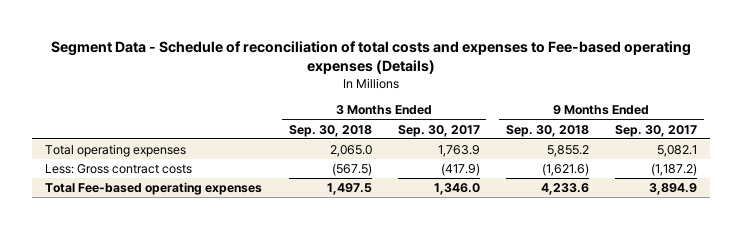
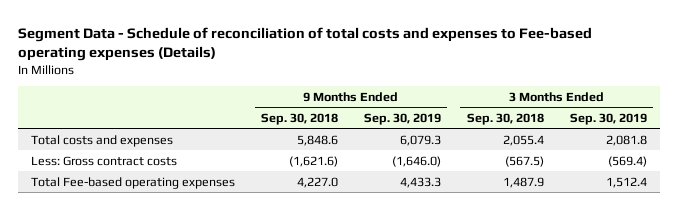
[397,124,480,137] Sep. 30, 2017 -> none
[614,124,697,137] Sep. 30, 2017 -> none
none -> [364,112,442,125] Sep. 30, 2019
none -> [569,112,647,125] Sep. 30, 2019
[45,144,187,158] Total operating expenses -> [31,134,174,147] Total costs and expenses
[329,145,372,158] 2,065.0 -> [502,134,544,146] 2,055.4
[546,145,589,158] 5,855.2 -> [297,134,339,146] 5,848.6
[326,183,372,196] 1,497.5 -> [502,176,544,188] 1,487.9
[540,183,589,196] 4,233.6 -> [297,176,339,188] 4,227.0

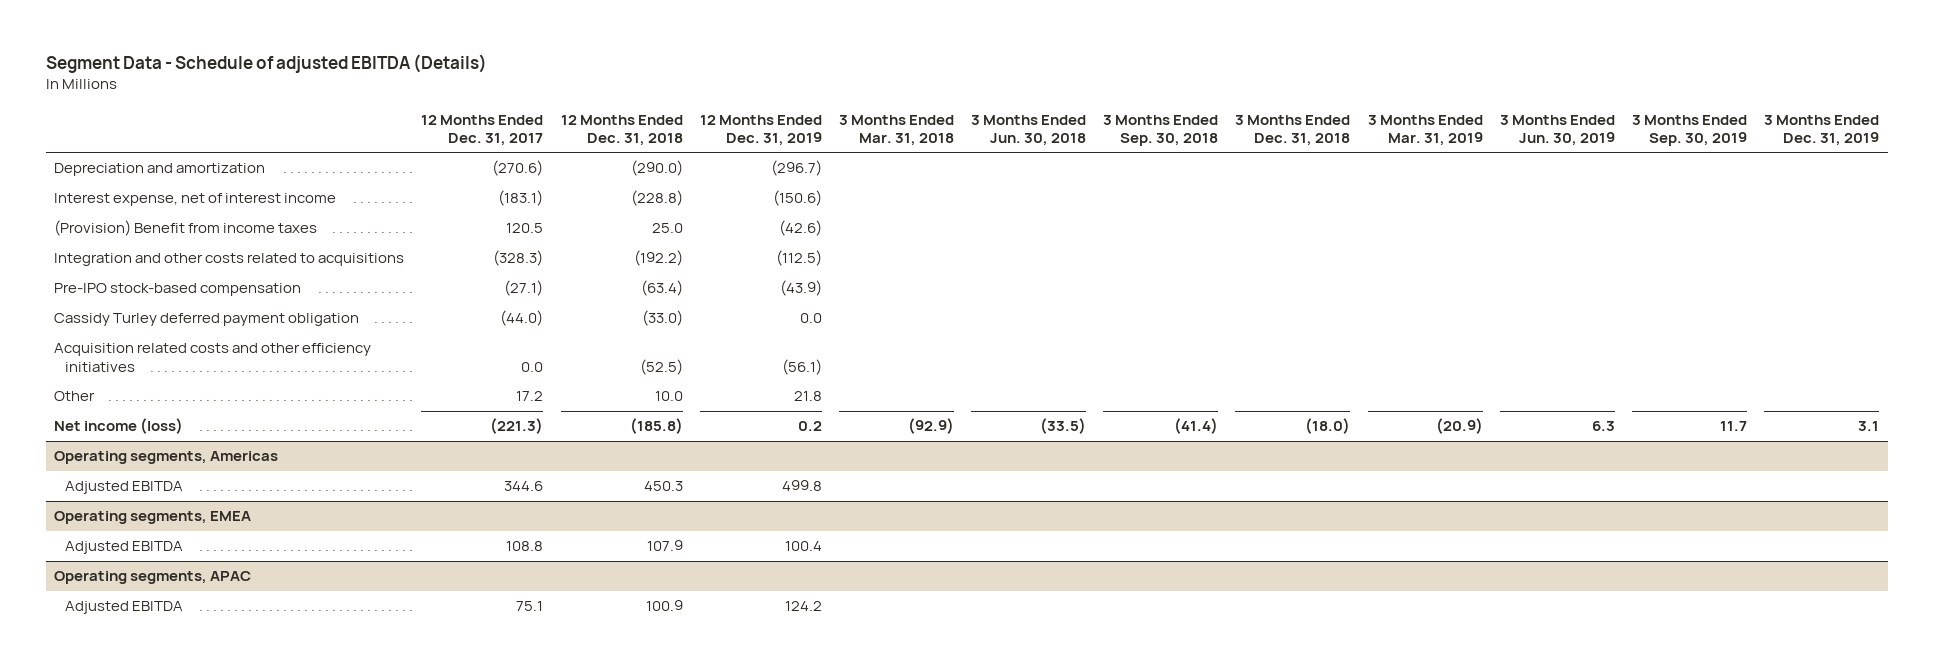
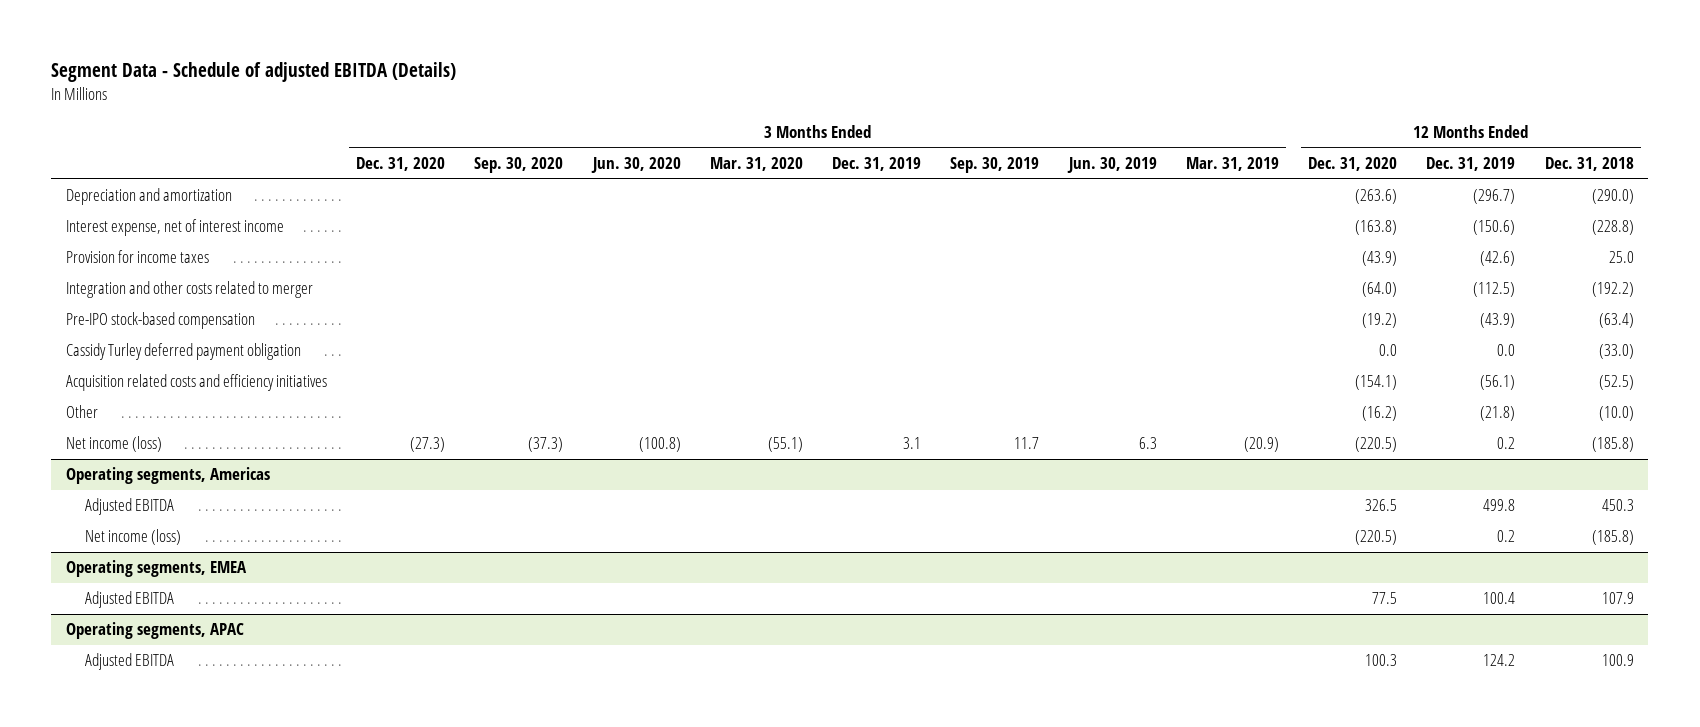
[421,114,544,146] 12 Months Ended Dec. 31, 2017 -> none
[838,114,954,146] 3 Months Ended Mar. 31, 2018 -> none
[971,114,1087,146] 3 Months Ended Jun. 30, 2018 -> none
[1103,114,1219,146] 3 Months Ended Sep. 30, 2018 -> none
[1235,114,1351,146] 3 Months Ended Dec. 31, 2018 -> none
none -> [356,157,446,172] Dec. 31, 2020
none -> [474,157,564,174] Sep. 30, 2020
none -> [590,157,681,174] Jun. 30, 2020
none -> [709,157,803,172] Mar. 31, 2020
none -> [1308,157,1398,172] Dec. 31, 2020
[54,220,318,237] (Provision) Benefit from income taxes -> [65,250,209,264] Provision for income taxes
[54,253,405,267] Integration and other costs related to acquisitions -> [65,281,313,299] Integration and other costs related to merger
[54,343,372,372] Acquisition related costs and other efficiency initiatives -> [65,374,327,392] Acquisition related costs and efficiency initiatives
[654,391,683,402] 10.0 -> [1598,406,1634,422] (10.0)
[793,391,822,402] 21.8 -> [1480,406,1516,422] (21.8)
none -> [85,529,182,546] Net income (loss)

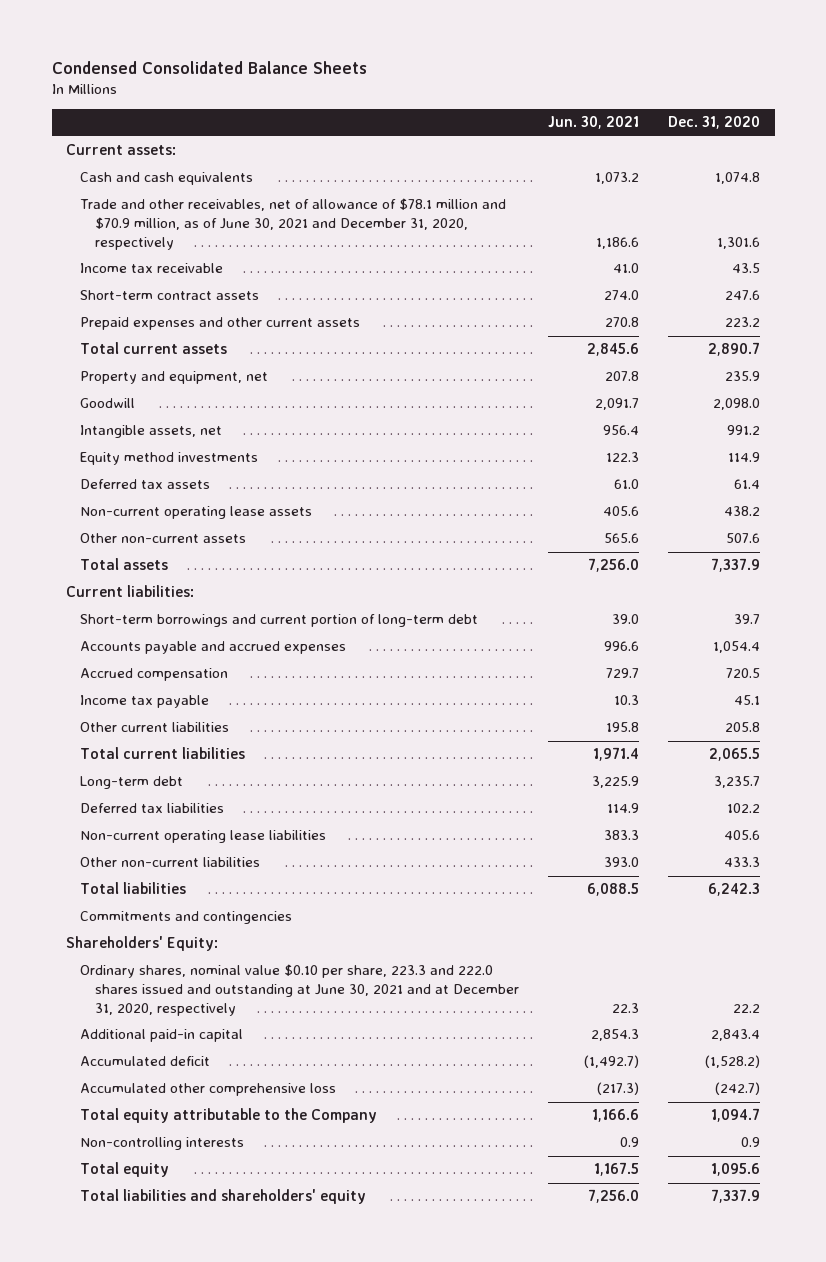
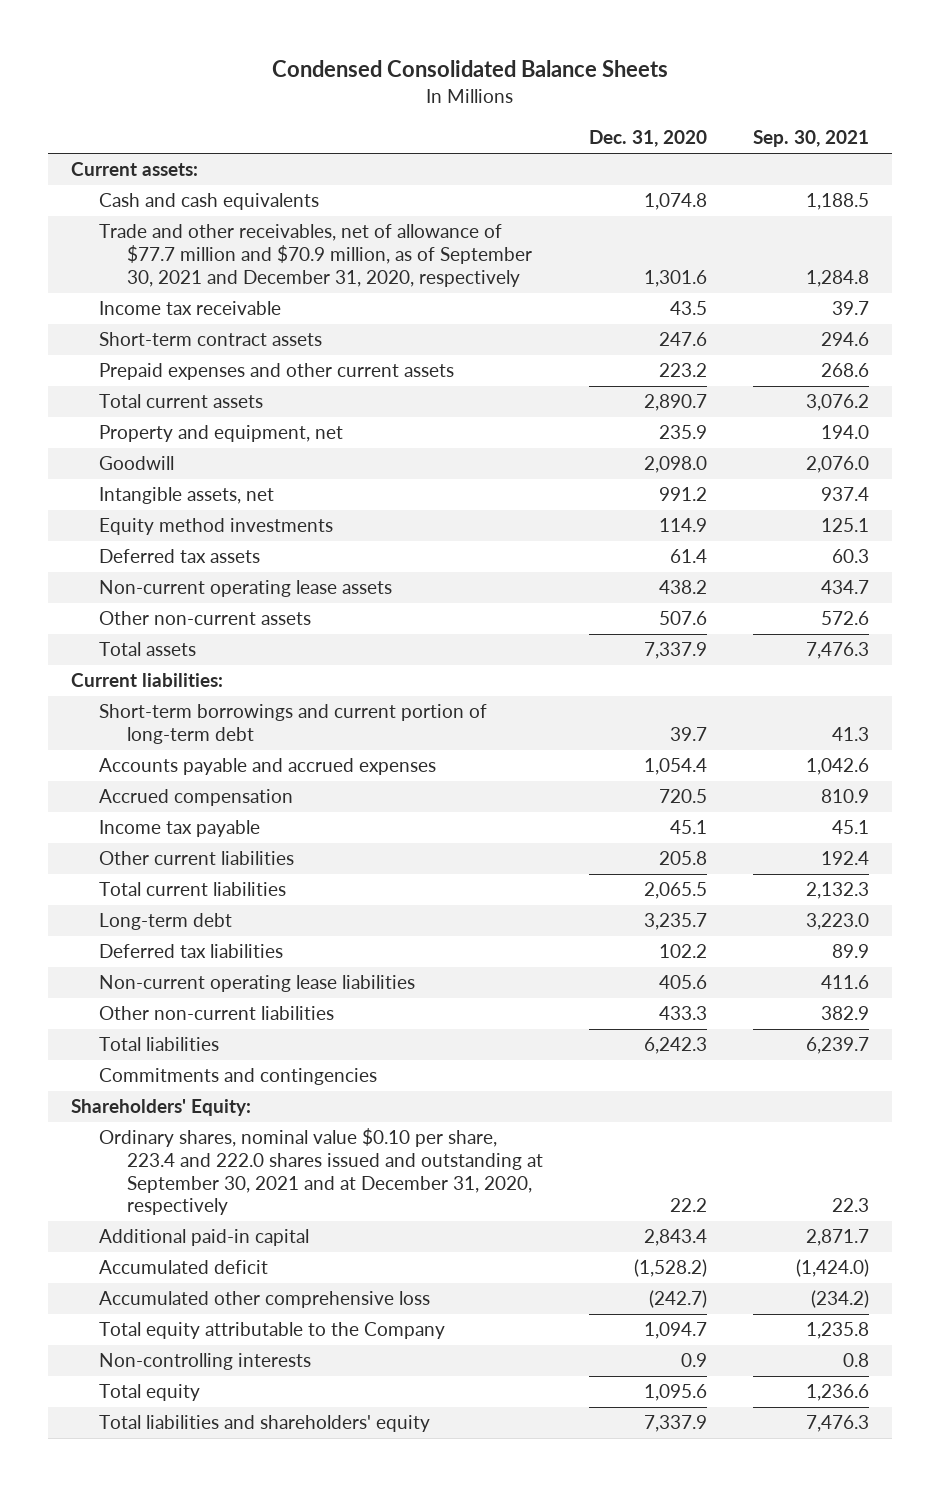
[547,116,639,130] Jun. 30, 2021 -> none
none -> [752,130,869,148] Sep. 30, 2021
[80,198,507,251] Trade and other receivables, net of allowance of $78.1 million and $70.9 million, as of June 30, 2021 and December 31, 2020, respectively -> [98,224,532,287] Trade and other receivables, net of allowance of $77.7 million and $70.9 million, as of September 30, 2021 and December 31, 2020, respectively
[80,964,519,1017] Ordinary shares, nominal value $0.10 per share, 223.3 and 222.0 shares issued and outstanding at June 30, 2021 and at December 31, 2020, respectively -> [98,1128,543,1216] Ordinary shares, nominal value $0.10 per share, 223.4 and 222.0 shares issued and outstanding at September 30, 2021 and at December 31, 2020, respectively

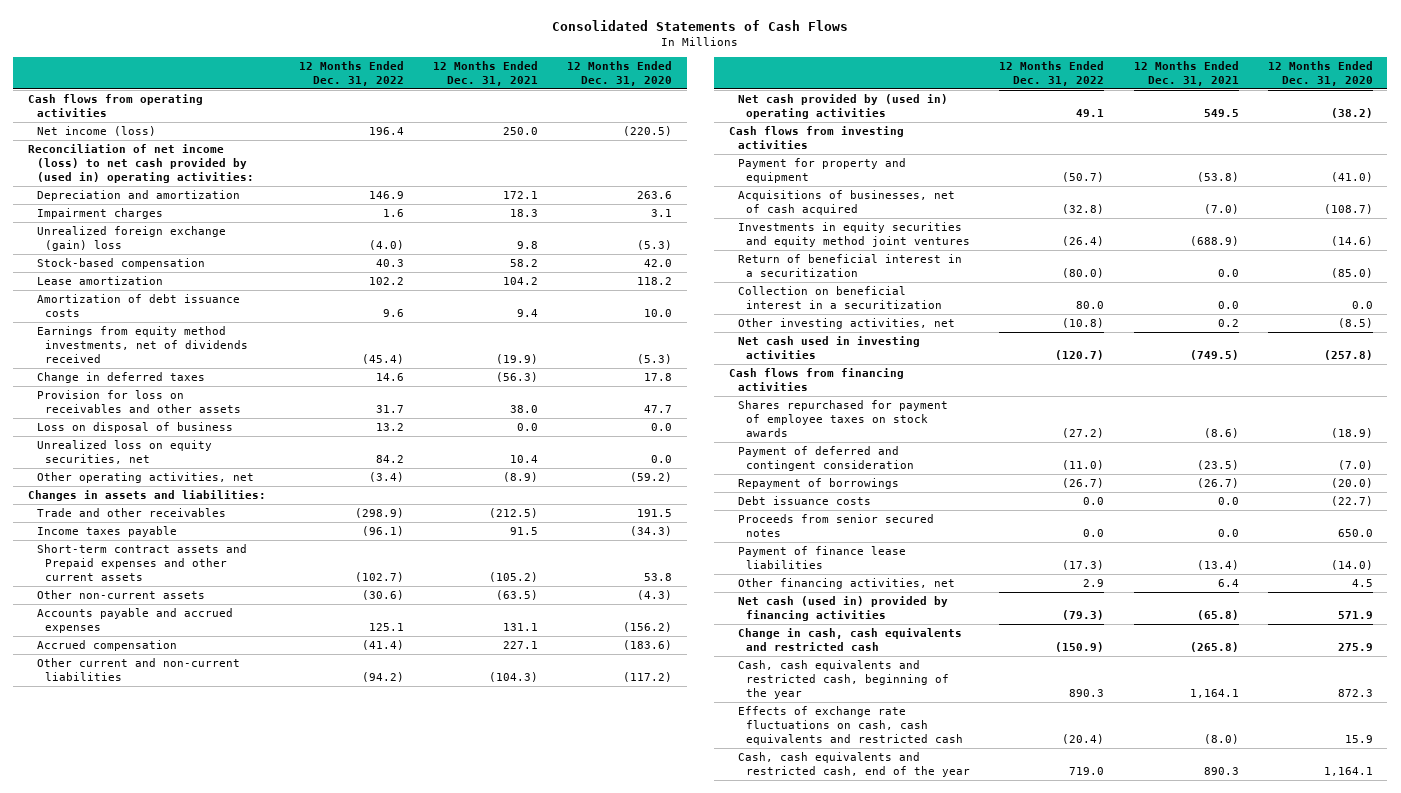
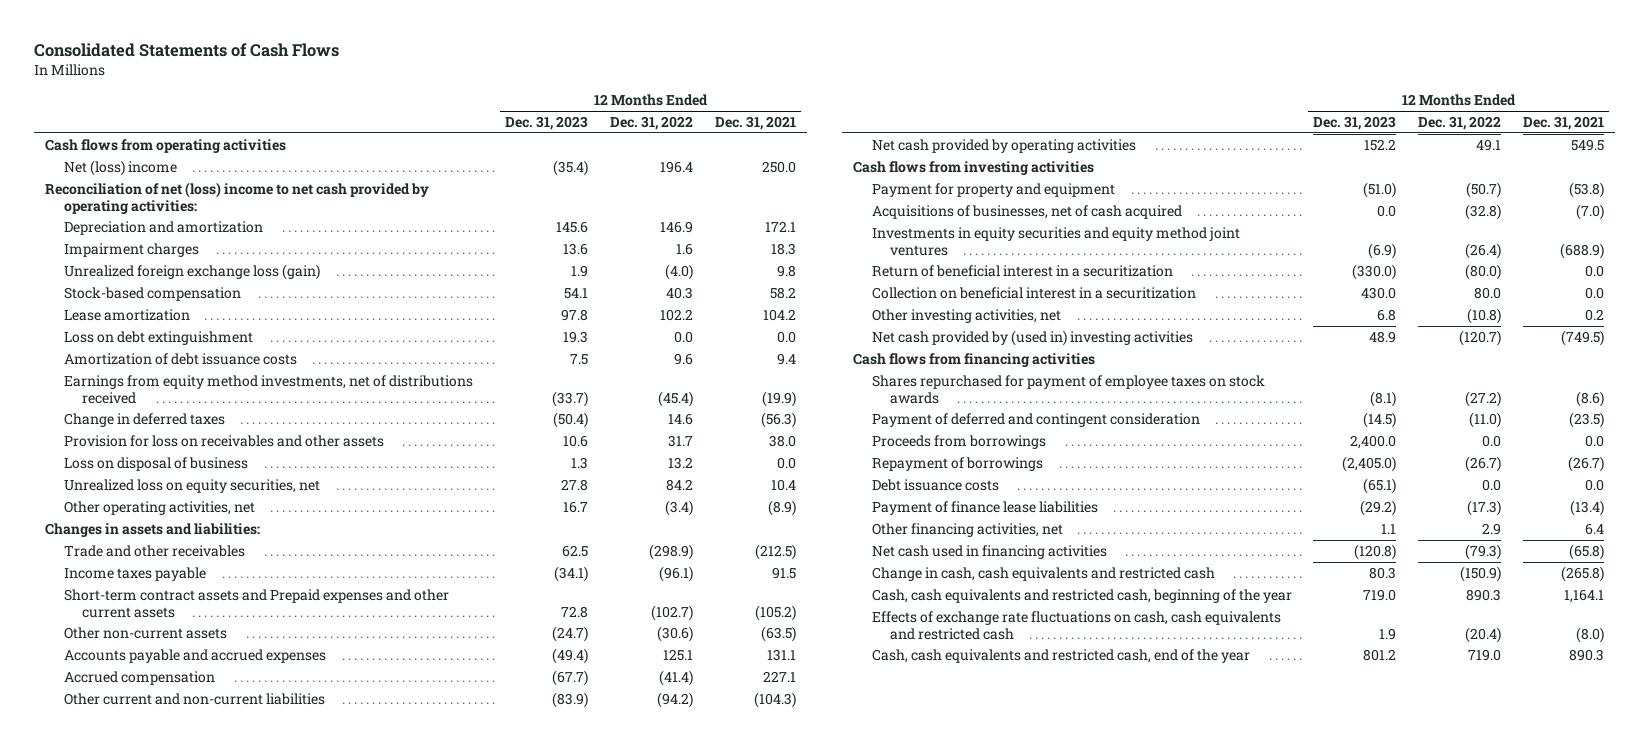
[566,60,672,86] 12 Months Ended Dec. 31, 2020 -> none
none -> [505,116,589,131] Dec. 31, 2023
[36,126,156,137] Net income (loss) -> [63,159,177,176] Net (loss) income
[27,144,254,184] Reconciliation of net income (loss) to net cash provided by (used in) operating activities: -> [45,181,430,214] Reconciliation of net (loss) income to net cash provided by operating activities:
[36,226,226,252] Unrealized foreign exchange (gain) loss -> [63,263,320,280] Unrealized foreign exchange loss (gain)
none -> [63,330,253,345] Loss on debt extinguishment
[36,326,249,364] Earnings from equity method investments, net of dividends received -> [63,374,473,404] Earnings from equity method investments, net of distributions received
[737,94,948,120] Net cash provided by (used in) operating activities -> [871,138,1136,153] Net cash provided by operating activities
[737,336,920,360] Net cash used in investing activities -> [871,329,1193,346] Net cash provided by (used in) investing activities
none -> [871,434,1046,449] Proceeds from borrowings
[737,514,934,538] Proceeds from senior secured notes -> none
[737,596,948,622] Net cash (used in) provided by financing activities -> [871,544,1107,559] Net cash used in financing activities

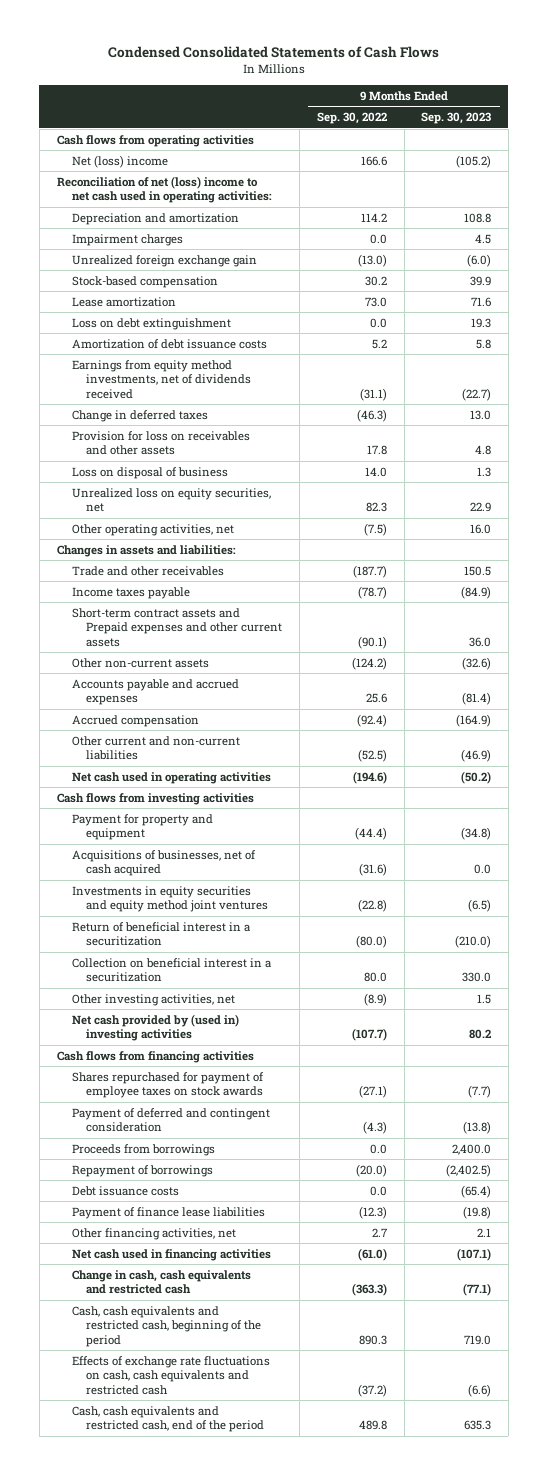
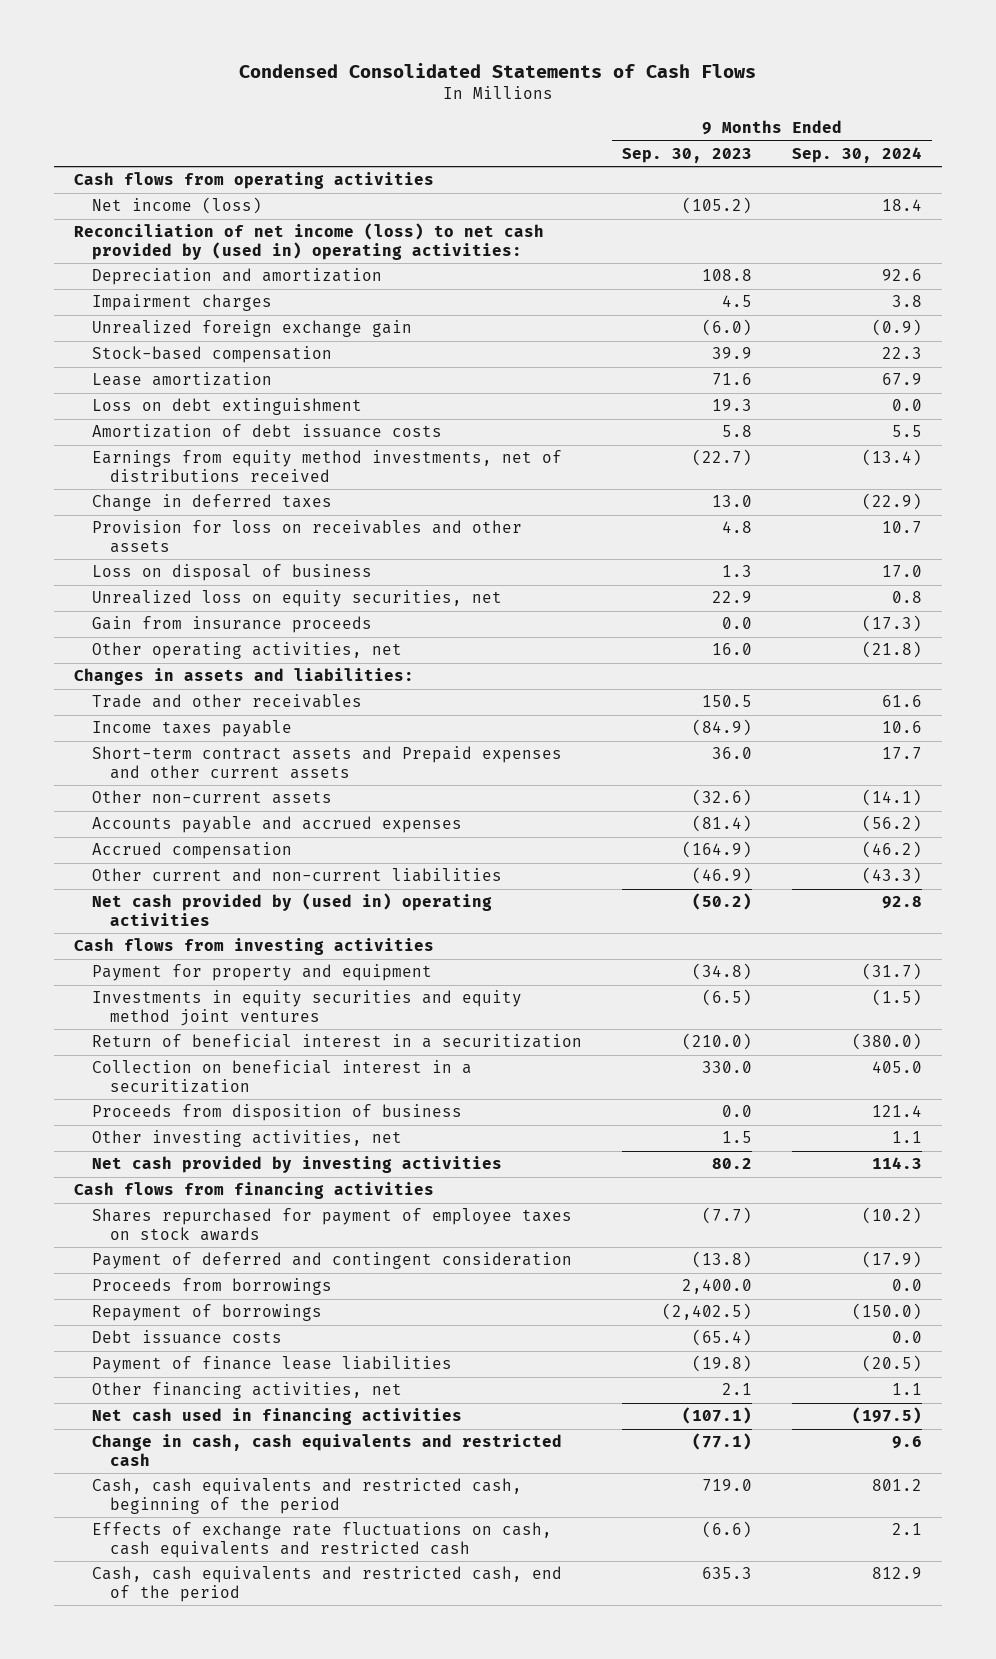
[316,112,387,125] Sep. 30, 2022 -> none
none -> [792,146,923,163] Sep. 30, 2024
[71,154,168,168] Net (loss) income -> [92,197,263,215] Net income (loss)
[56,175,272,204] Reconciliation of net (loss) income to net cash used in operating activities: -> [73,223,544,260] Reconciliation of net income (loss) to net cash provided by (used in) operating activities:
[71,359,252,399] Earnings from equity method investments, net of dividends received -> [92,450,563,482] Earnings from equity method investments, net of distributions received
none -> [92,616,373,634] Gain from insurance proceeds
[71,771,271,784] Net cash used in operating activities -> [92,893,493,926] Net cash provided by (used in) operating activities
[71,849,256,877] Acquisitions of businesses, net of cash acquired -> none
none -> [92,1104,463,1122] Proceeds from disposition of business
[71,1013,239,1042] Net cash provided by (used in) investing activities -> [92,1156,503,1174] Net cash provided by investing activities

